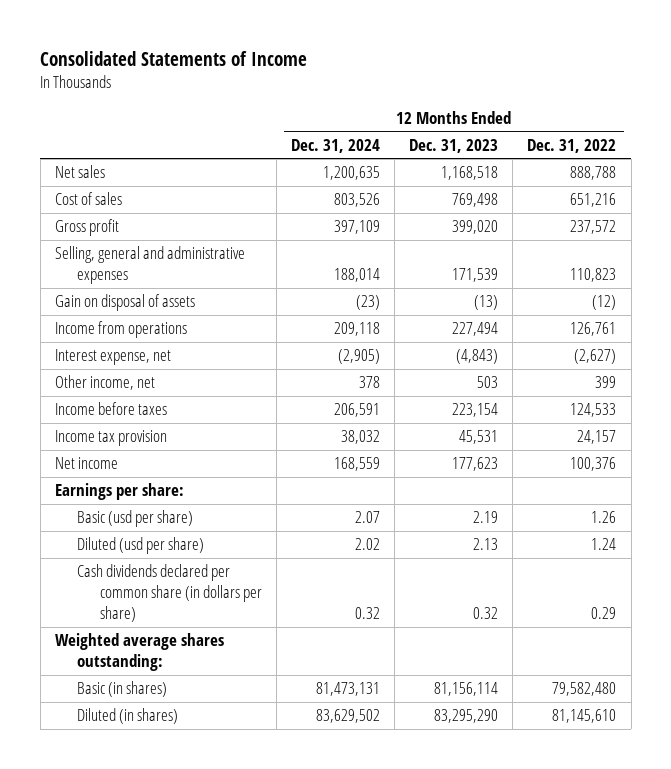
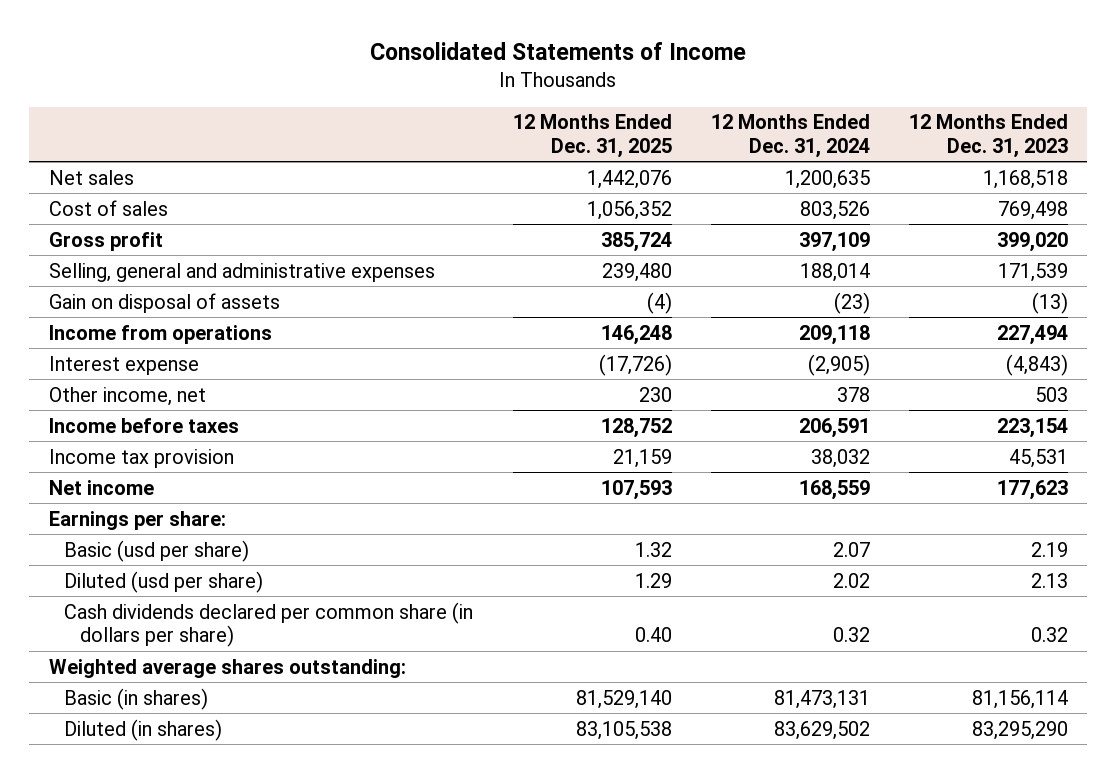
[527,138,617,153] Dec. 31, 2022 -> none
none -> [512,114,672,158] 12 Months Ended Dec. 31, 2025
[54,349,171,366] Interest expense, net -> [48,355,199,375] Interest expense

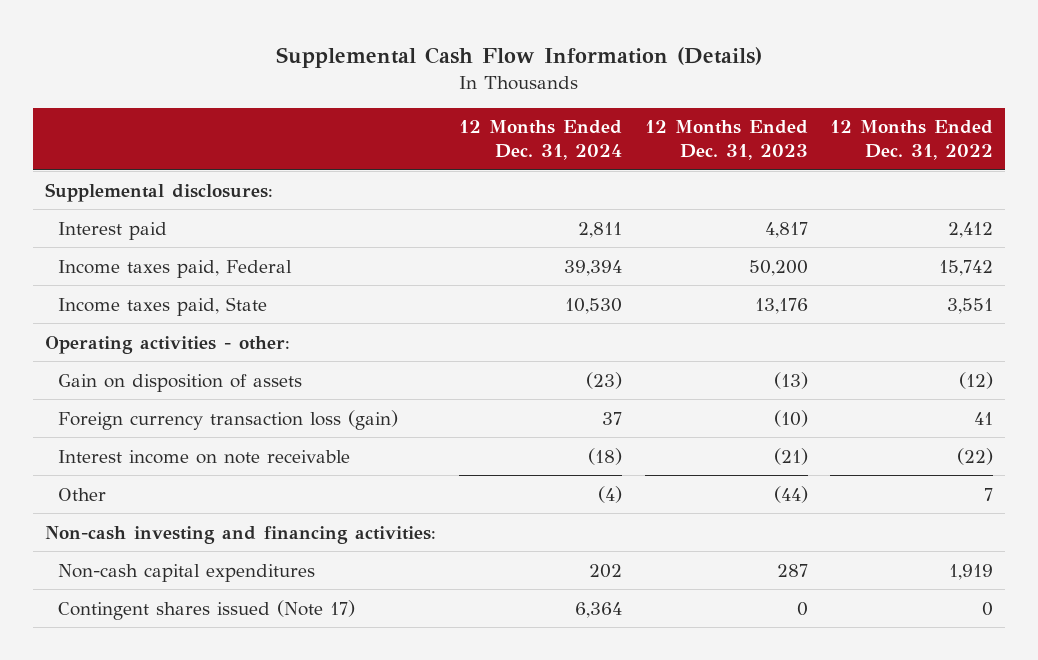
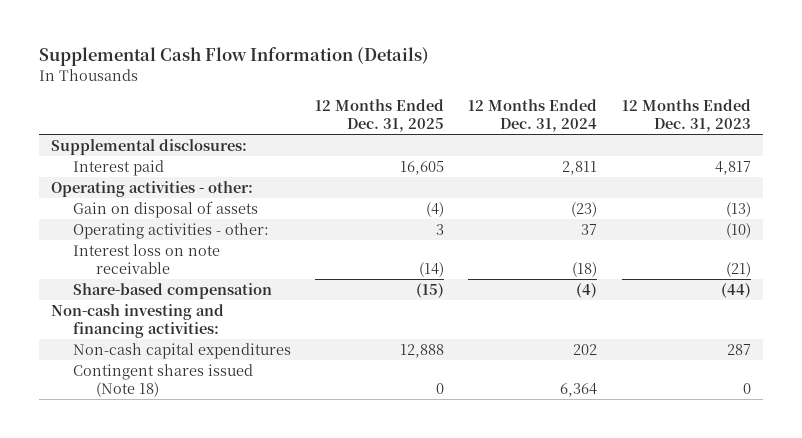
[830,120,994,161] 12 Months Ended Dec. 31, 2022 -> none
none -> [315,99,445,133] 12 Months Ended Dec. 31, 2025
[58,259,293,278] Income taxes paid, Federal -> none
[58,296,268,316] Income taxes paid, State -> none
[58,373,303,392] Gain on disposition of assets -> [73,200,259,218] Gain on disposal of assets
[58,409,399,430] Foreign currency transaction loss (gain) -> [73,222,270,239] Operating activities - other:
[58,449,351,464] Interest income on note receivable -> [73,243,221,274] Interest loss on note receivable
[58,487,107,501] Other -> [73,282,273,299] Share-based compensation
[58,599,356,620] Contingent shares issued (Note 17) -> [73,363,254,397] Contingent shares issued (Note 18)

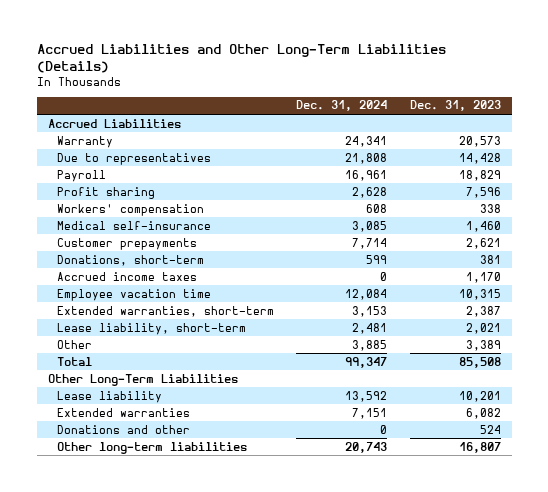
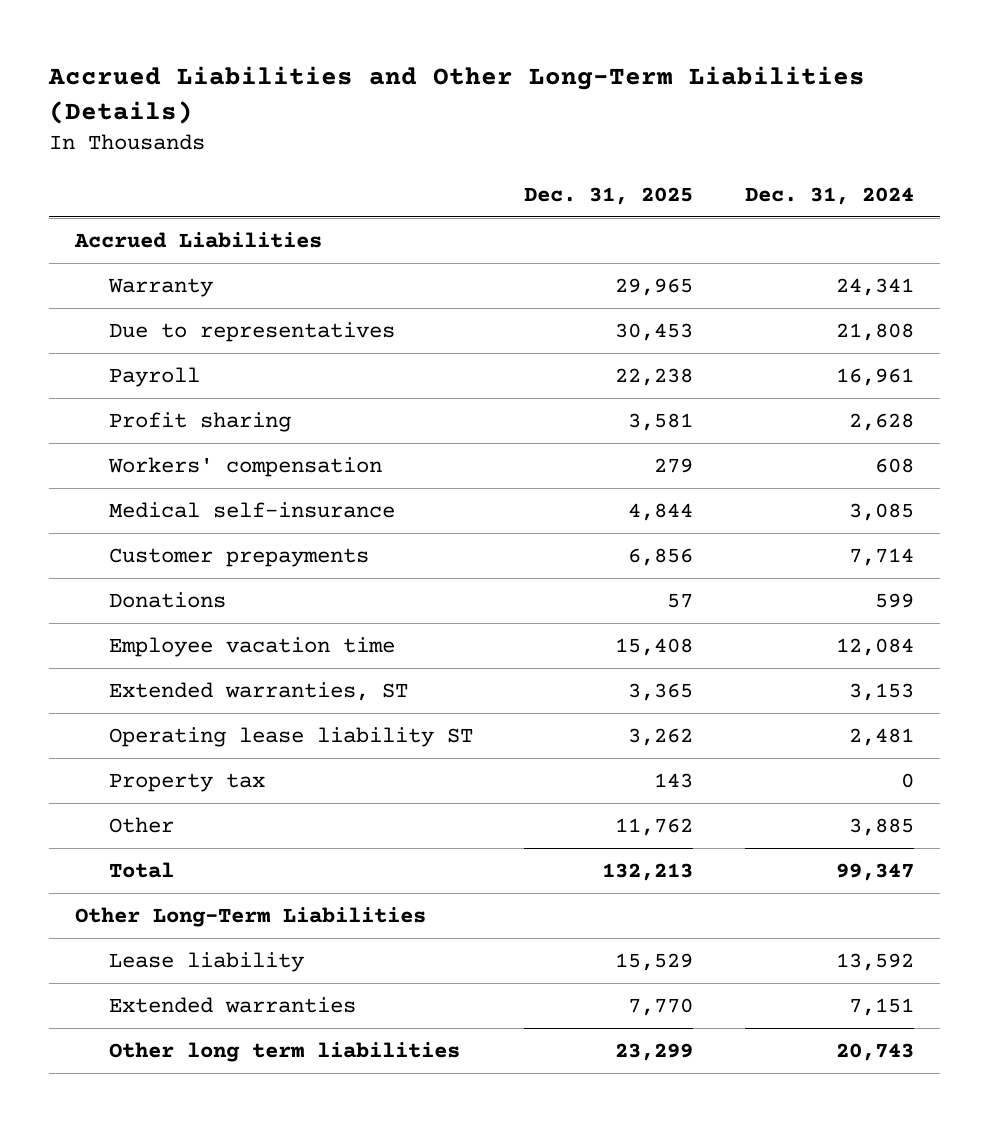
[409,100,501,112] Dec. 31, 2023 -> none
none -> [524,186,694,205] Dec. 31, 2025
[56,271,197,281] Accrued income taxes -> none
[56,254,204,266] Donations, short-term -> [108,592,226,609] Donations
[56,305,274,317] Extended warranties, short-term -> [108,682,408,702] Extended warranties, ST
[56,322,246,335] Lease liability, short-term -> [108,727,473,748] Operating lease liability ST
none -> [108,773,265,793] Property tax
[56,424,190,434] Donations and other -> none
[56,441,247,454] Other long-term liabilities -> [108,1042,460,1063] Other long term liabilities

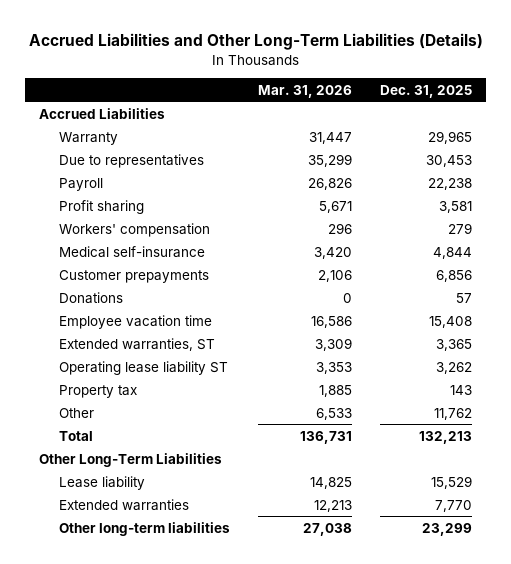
[745,186,915,205] Dec. 31, 2024 -> none
none -> [257,84,352,98] Mar. 31, 2026
[108,1042,460,1063] Other long term liabilities -> [58,521,230,536] Other long-term liabilities

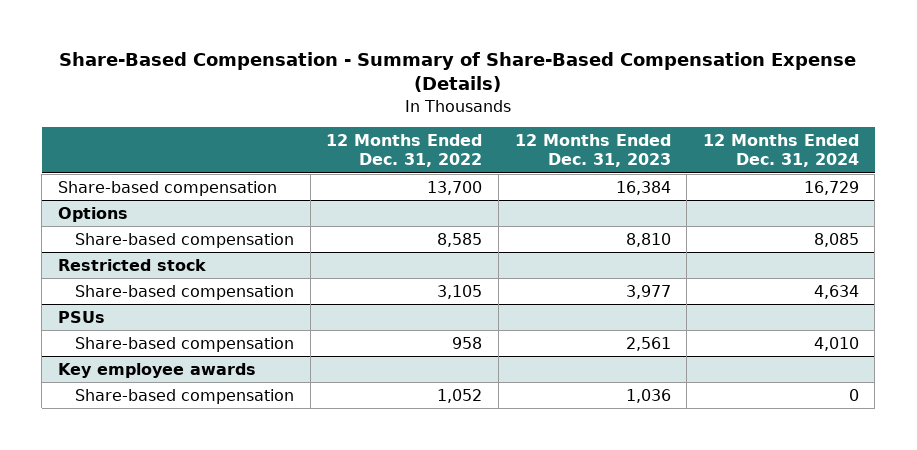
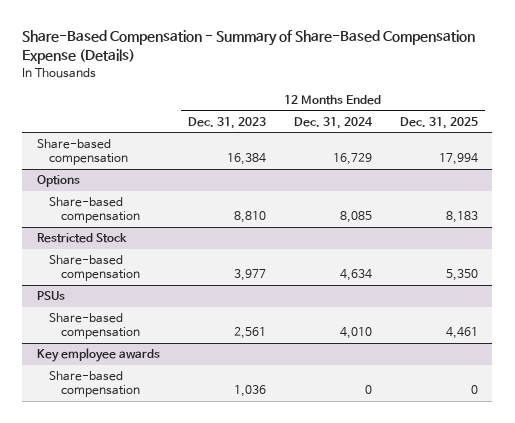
[326,134,483,168] 12 Months Ended Dec. 31, 2022 -> none
none -> [399,117,478,130] Dec. 31, 2025
[58,258,207,271] Restricted stock -> [36,233,127,244] Restricted Stock

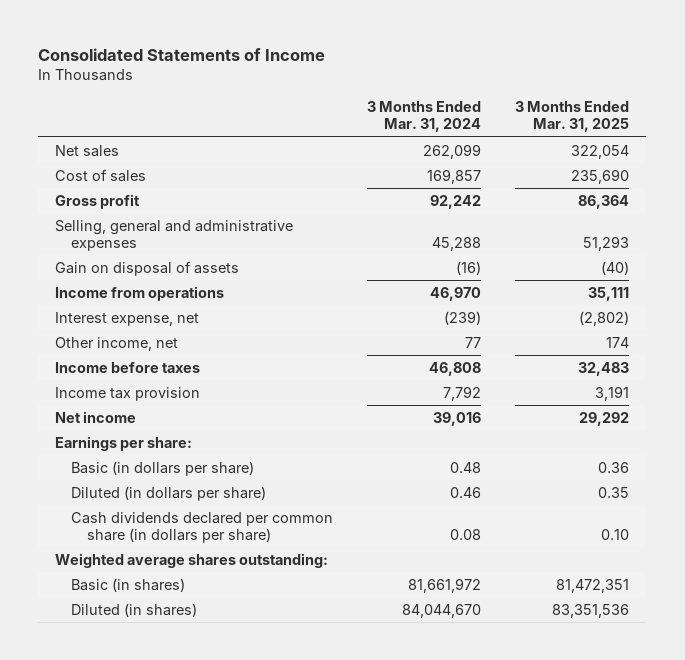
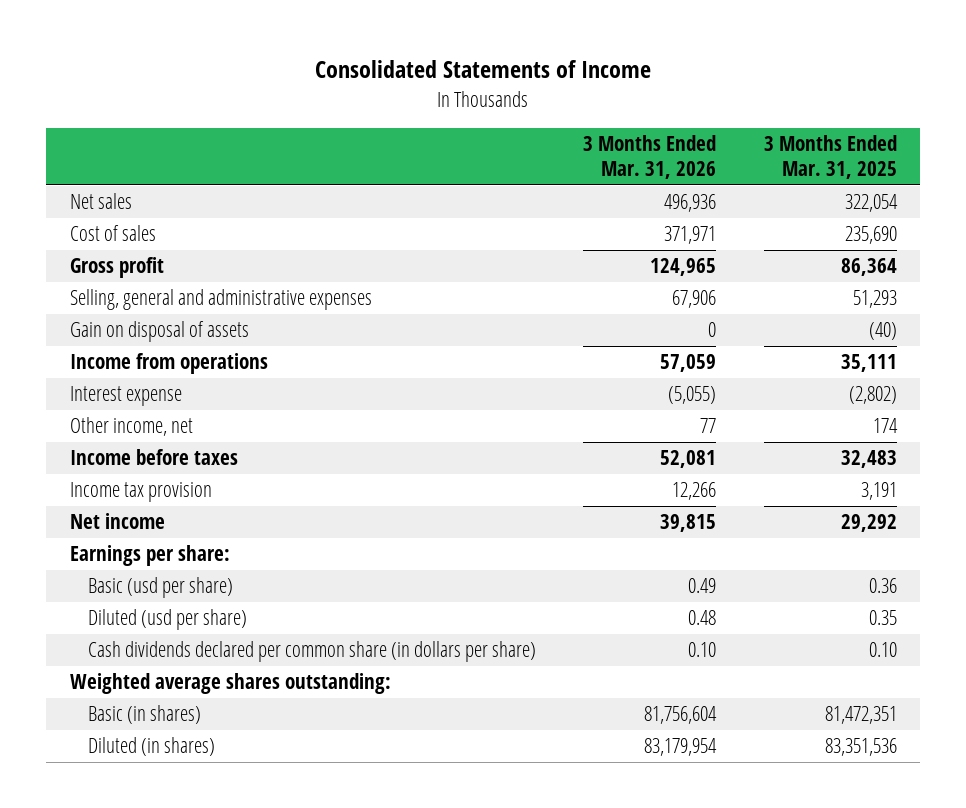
[367,101,482,133] 3 Months Ended Mar. 31, 2024 -> none
none -> [583,135,717,180] 3 Months Ended Mar. 31, 2026
[55,311,200,326] Interest expense, net -> [69,386,182,407] Interest expense
[70,460,254,476] Basic (in dollars per share) -> [88,577,234,599] Basic (usd per share)
[70,485,266,501] Diluted (in dollars per share) -> [88,609,248,631] Diluted (usd per share)

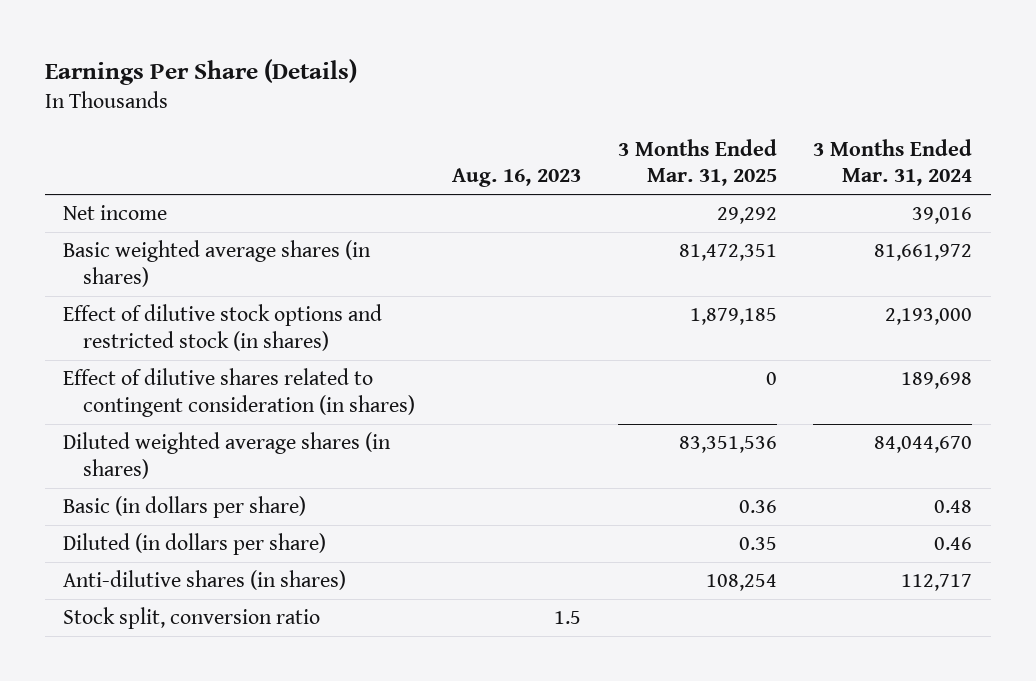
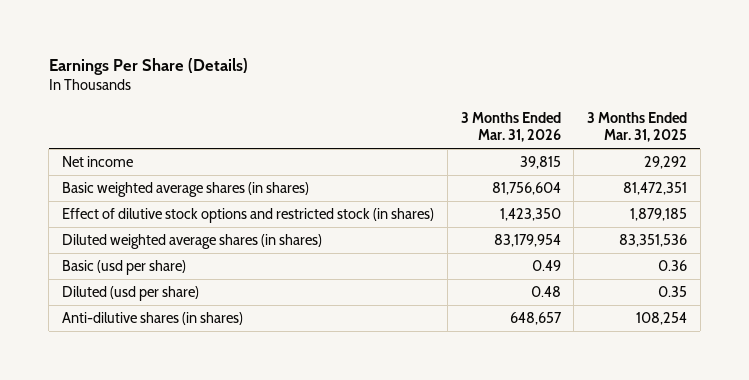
[452,168,582,188] Aug. 16, 2023 -> none
[813,138,973,187] 3 Months Ended Mar. 31, 2024 -> none
none -> [460,111,561,143] 3 Months Ended Mar. 31, 2026
[63,368,416,418] Effect of dilutive shares related to contingent consideration (in shares) -> none
[63,496,307,519] Basic (in dollars per share) -> [62,260,187,276] Basic (usd per share)
[63,533,327,556] Diluted (in dollars per share) -> [62,286,200,302] Diluted (usd per share)
[63,607,321,630] Stock split, conversion ratio -> none

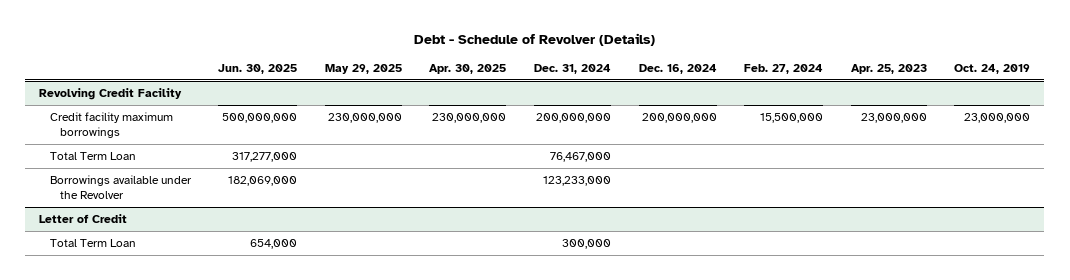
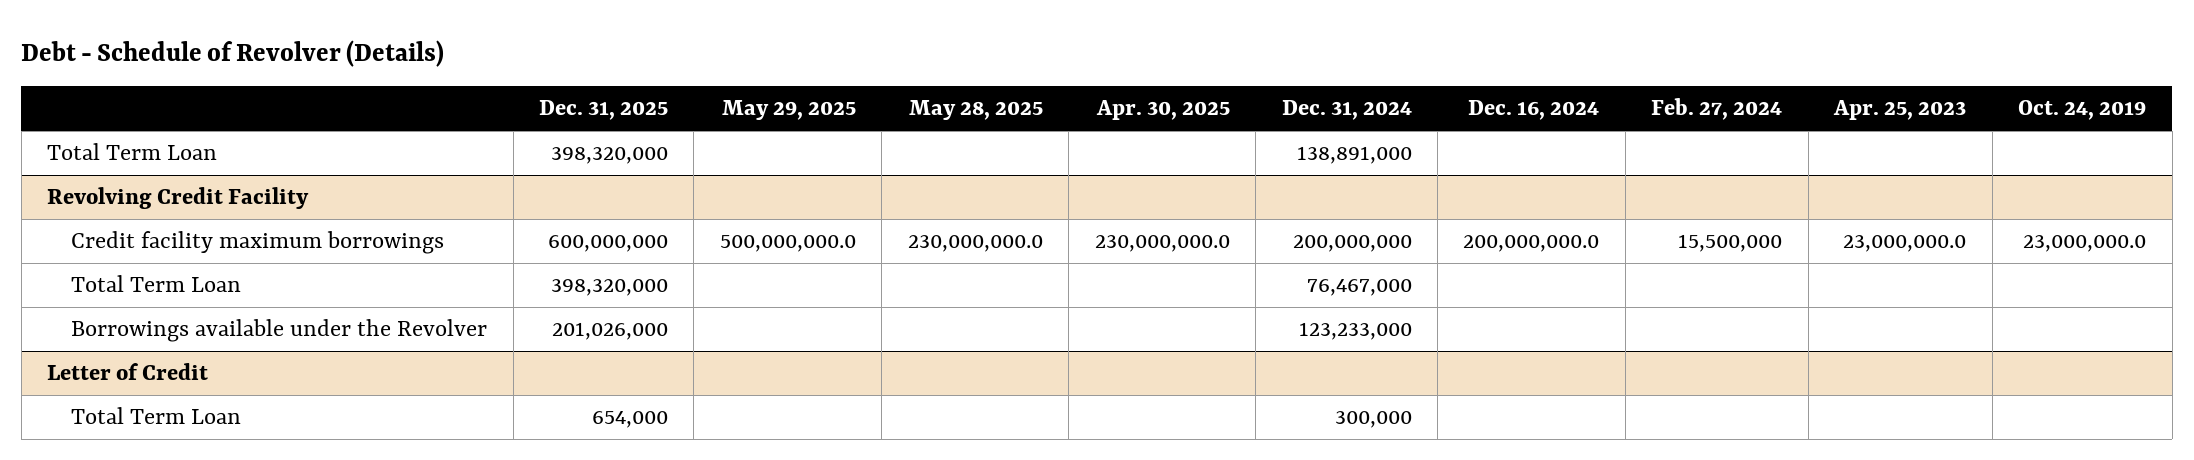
[218,63,298,74] Jun. 30, 2025 -> none
none -> [539,100,669,121] Dec. 31, 2025
none -> [908,100,1043,121] May 28, 2025
none -> [47,143,218,161] Total Term Loan
[327,113,402,124] 230,000,000 -> [719,235,856,253] 500,000,000.0
[432,113,507,124] 230,000,000 -> [1094,235,1230,253] 230,000,000.0
[641,113,717,124] 200,000,000 -> [1463,235,1600,253] 200,000,000.0
[860,113,927,124] 23,000,000 -> [1843,235,1967,253] 23,000,000.0
[964,113,1031,124] 23,000,000 -> [2023,235,2147,253] 23,000,000.0

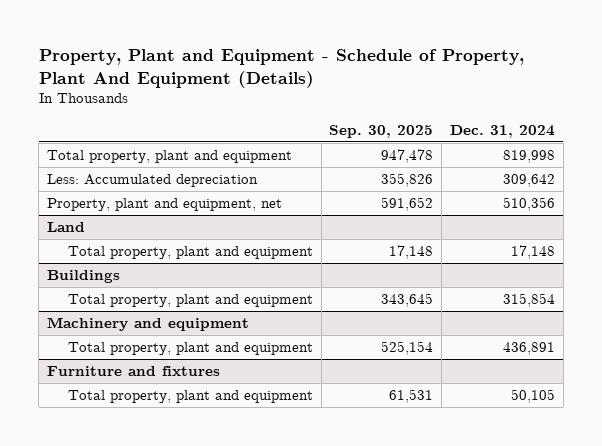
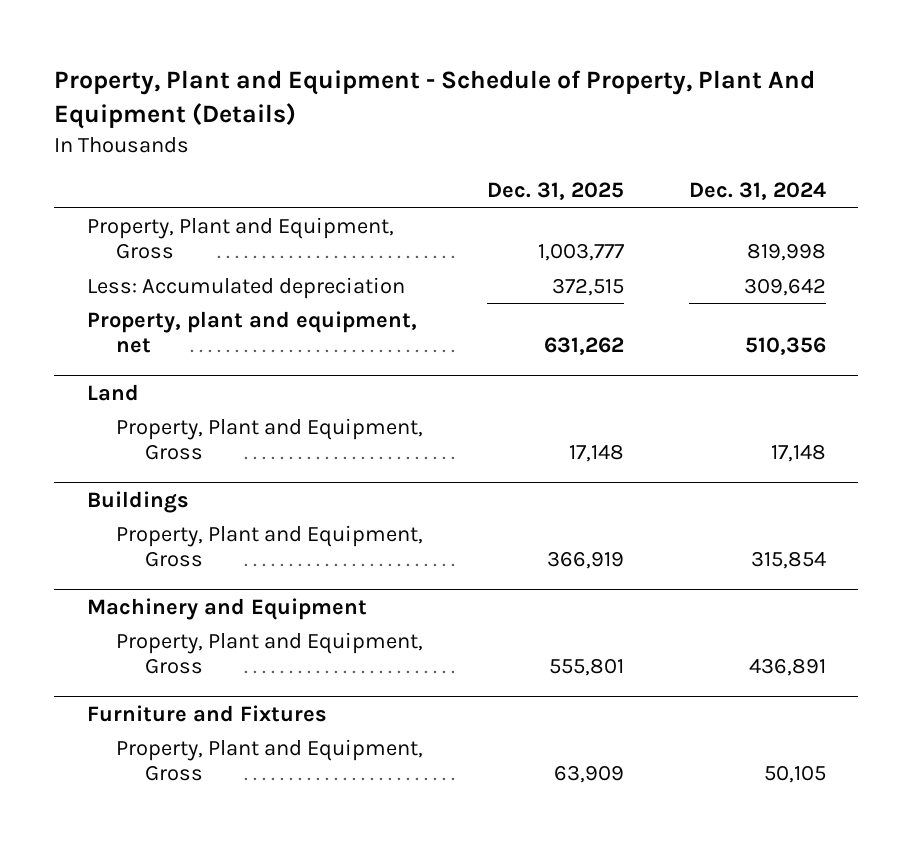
[329,124,434,138] Sep. 30, 2025 -> none
none -> [487,182,625,201] Dec. 31, 2025
[46,150,292,164] Total property, plant and equipment -> [86,216,394,260] Property, Plant and Equipment, Gross
[67,246,313,260] Total property, plant and equipment -> [115,417,423,461] Property, Plant and Equipment, Gross
[67,294,313,308] Total property, plant and equipment -> [115,524,423,568] Property, Plant and Equipment, Gross
[46,317,249,332] Machinery and equipment -> [86,597,367,620] Machinery and Equipment
[67,342,313,356] Total property, plant and equipment -> [115,631,423,675] Property, Plant and Equipment, Gross
[46,366,220,377] Furniture and fixtures -> [86,704,327,722] Furniture and Fixtures
[67,390,313,404] Total property, plant and equipment -> [115,738,423,782] Property, Plant and Equipment, Gross

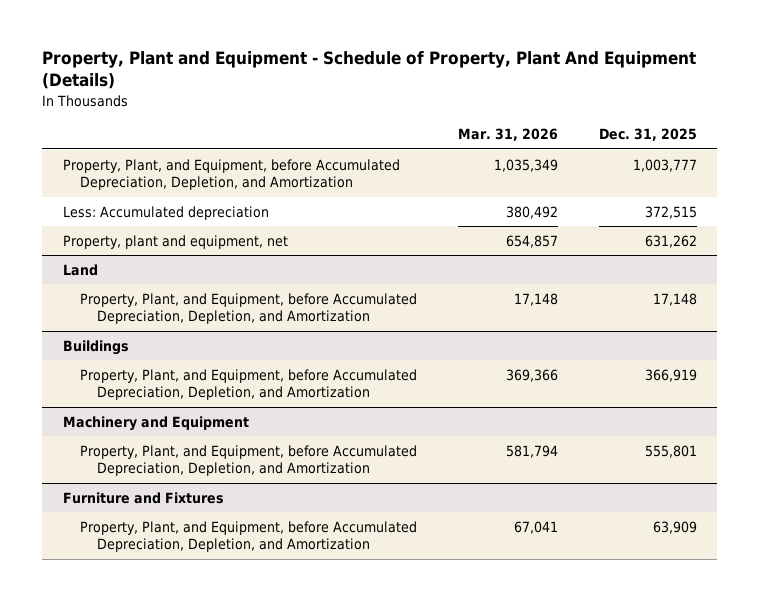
[689,182,827,201] Dec. 31, 2024 -> none
none -> [457,128,558,142] Mar. 31, 2026
[86,216,394,260] Property, Plant and Equipment, Gross -> [62,158,400,191] Property, Plant, and Equipment, before Accumulated Depreciation, Depletion, and Amortization
[115,417,423,461] Property, Plant and Equipment, Gross -> [80,292,418,325] Property, Plant, and Equipment, before Accumulated Depreciation, Depletion, and Amortization
[115,524,423,568] Property, Plant and Equipment, Gross -> [80,368,418,401] Property, Plant, and Equipment, before Accumulated Depreciation, Depletion, and Amortization
[115,631,423,675] Property, Plant and Equipment, Gross -> [80,444,418,477] Property, Plant, and Equipment, before Accumulated Depreciation, Depletion, and Amortization
[115,738,423,782] Property, Plant and Equipment, Gross -> [80,520,418,553] Property, Plant, and Equipment, before Accumulated Depreciation, Depletion, and Amortization

